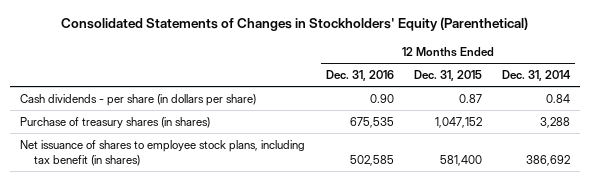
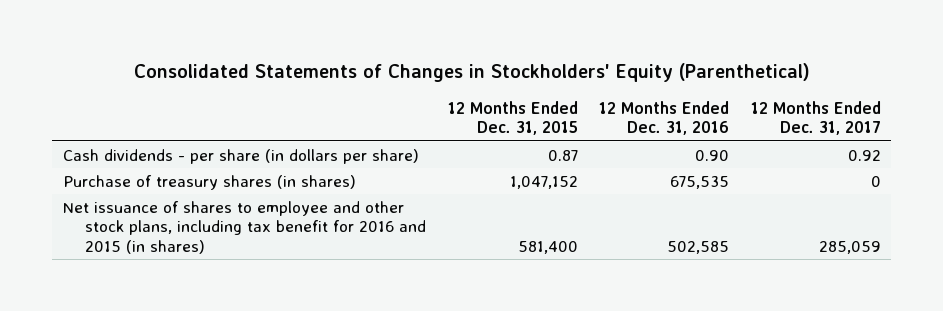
[501,69,571,81] Dec. 31, 2014 -> none
none -> [750,100,881,136] 12 Months Ended Dec. 31, 2017
[20,139,306,166] Net issuance of shares to employee stock plans, including tax benefit (in shares) -> [62,200,427,254] Net issuance of shares to employee and other stock plans, including tax benefit for 2016 and 2015 (in shares)

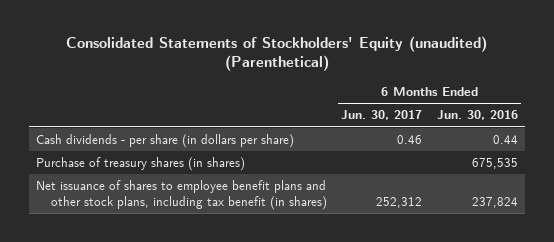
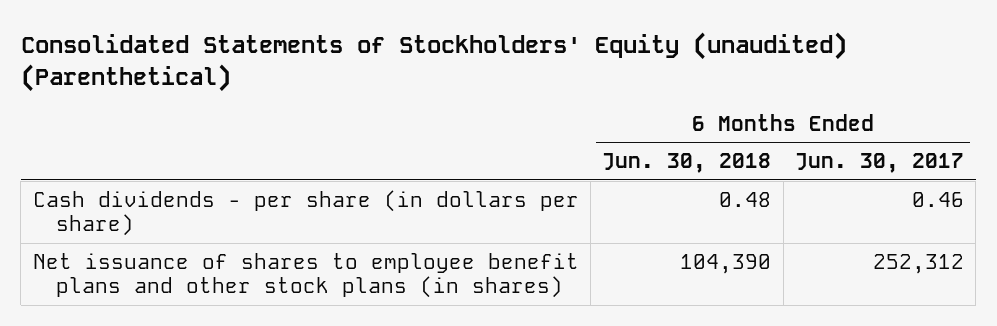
[436,110,518,121] Jun. 30, 2016 -> none
none -> [602,153,772,174] Jun. 30, 2018
[36,157,246,172] Purchase of treasury shares (in shares) -> none
[36,180,328,211] Net issuance of shares to employee benefit plans and other stock plans, including tax benefit (in shares) -> [32,252,579,299] Net issuance of shares to employee benefit plans and other stock plans (in shares)

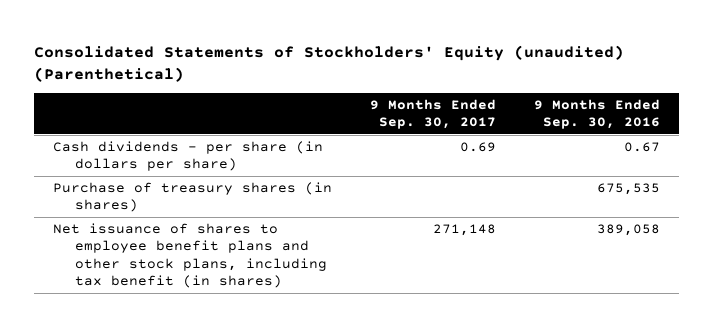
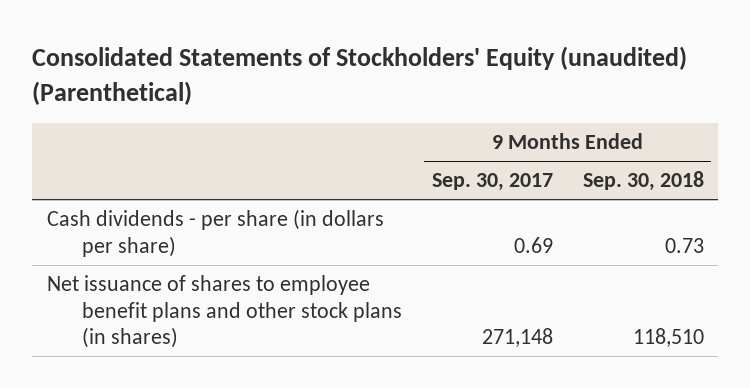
[533,98,660,130] 9 Months Ended Sep. 30, 2016 -> none
none -> [582,171,704,192] Sep. 30, 2018
[53,181,333,213] Purchase of treasury shares (in shares) -> none
[53,222,327,289] Net issuance of shares to employee benefit plans and other stock plans, including tax benefit (in shares) -> [46,275,403,349] Net issuance of shares to employee benefit plans and other stock plans (in shares)

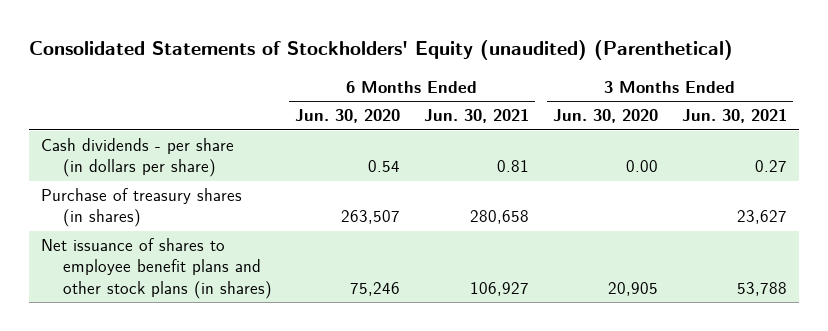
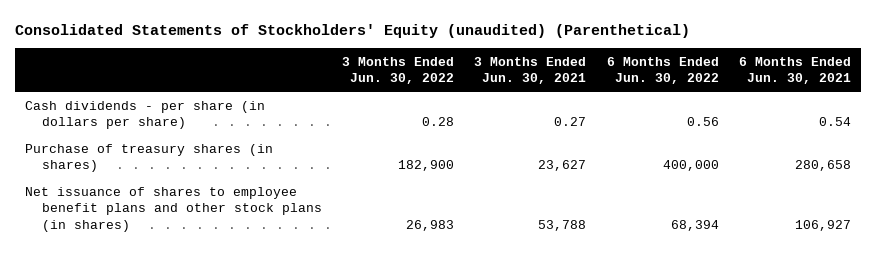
[295,109,401,124] Jun. 30, 2020 -> none
[553,109,659,124] Jun. 30, 2020 -> none
none -> [342,56,455,85] 3 Months Ended Jun. 30, 2022
none -> [606,56,719,85] 6 Months Ended Jun. 30, 2022
[497,160,530,173] 0.81 -> [818,117,851,127] 0.54

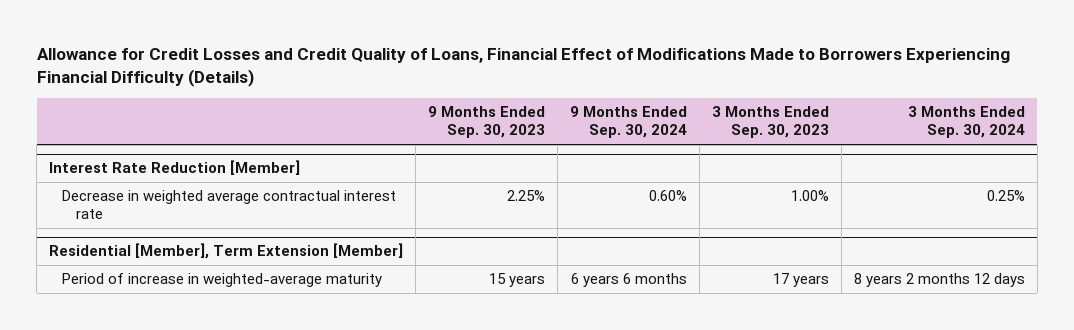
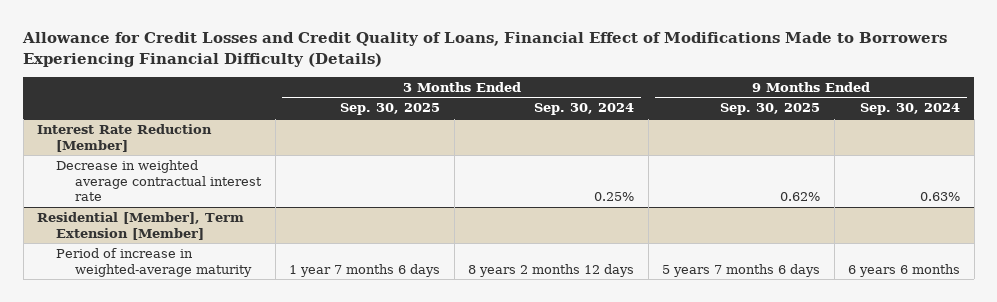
[427,106,545,139] 9 Months Ended Sep. 30, 2023 -> none
[711,106,829,139] 3 Months Ended Sep. 30, 2023 -> none
none -> [340,103,441,116] Sep. 30, 2025
none -> [720,103,821,116] Sep. 30, 2025
[648,190,687,202] 0.60% -> [920,192,961,202] 0.63%

